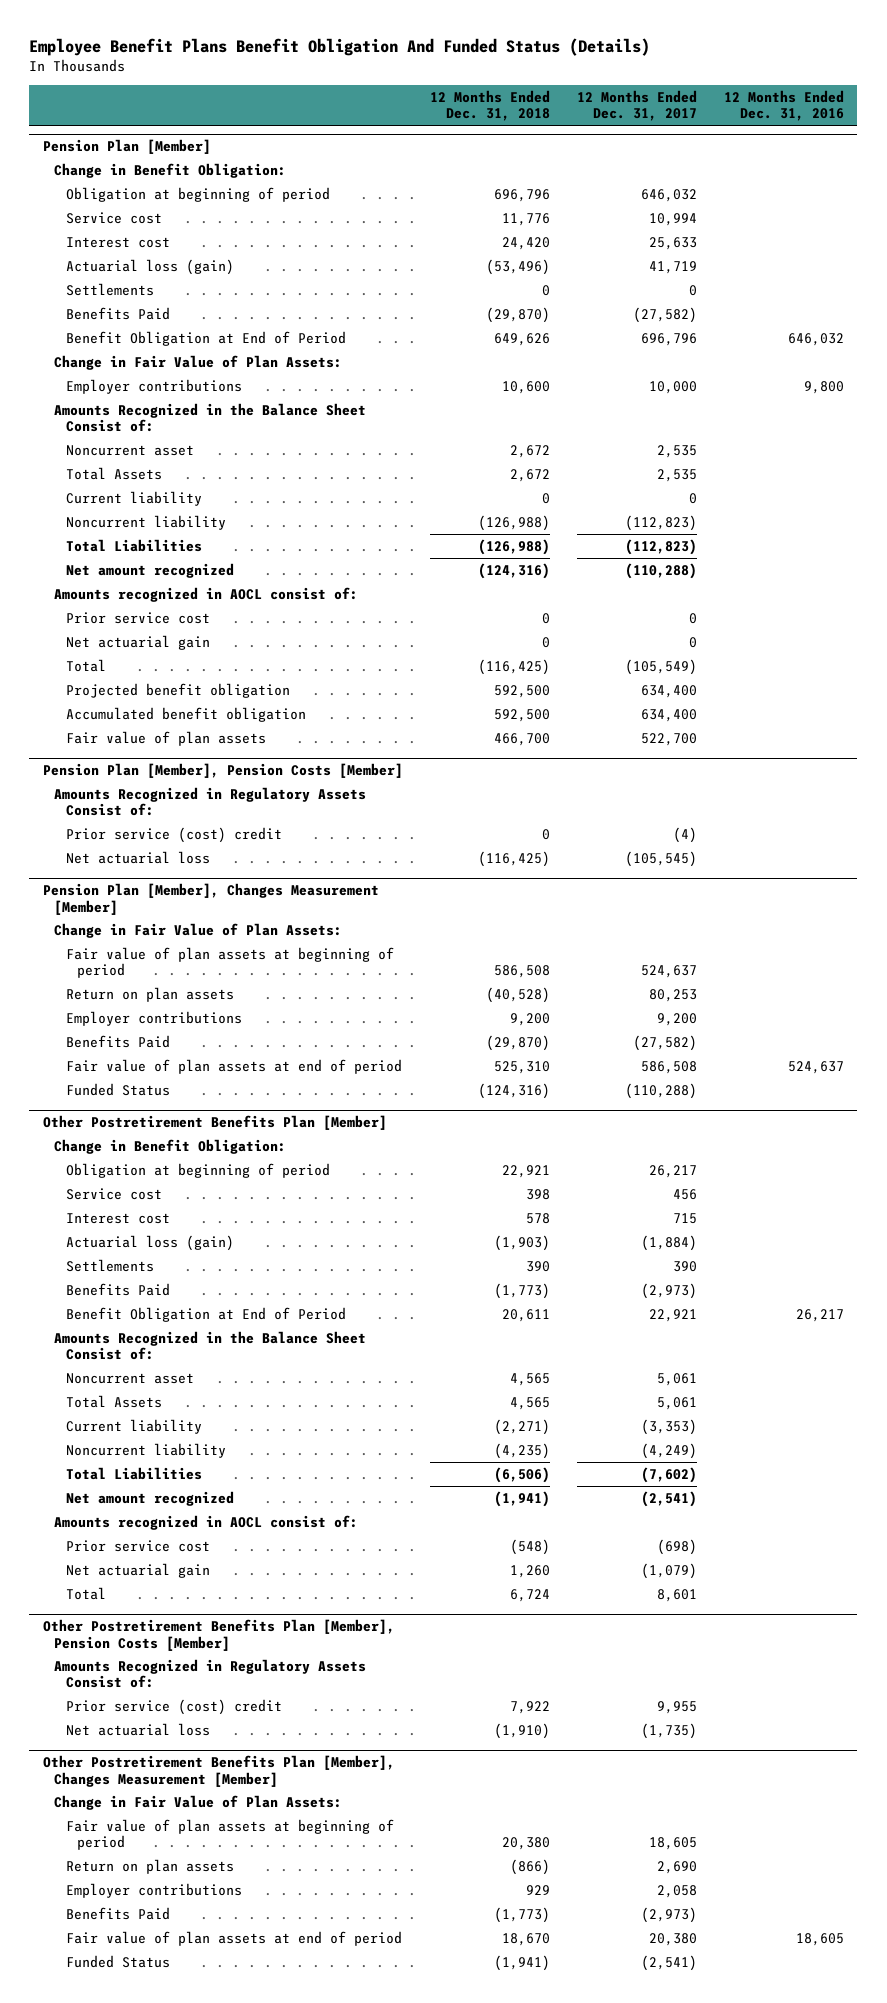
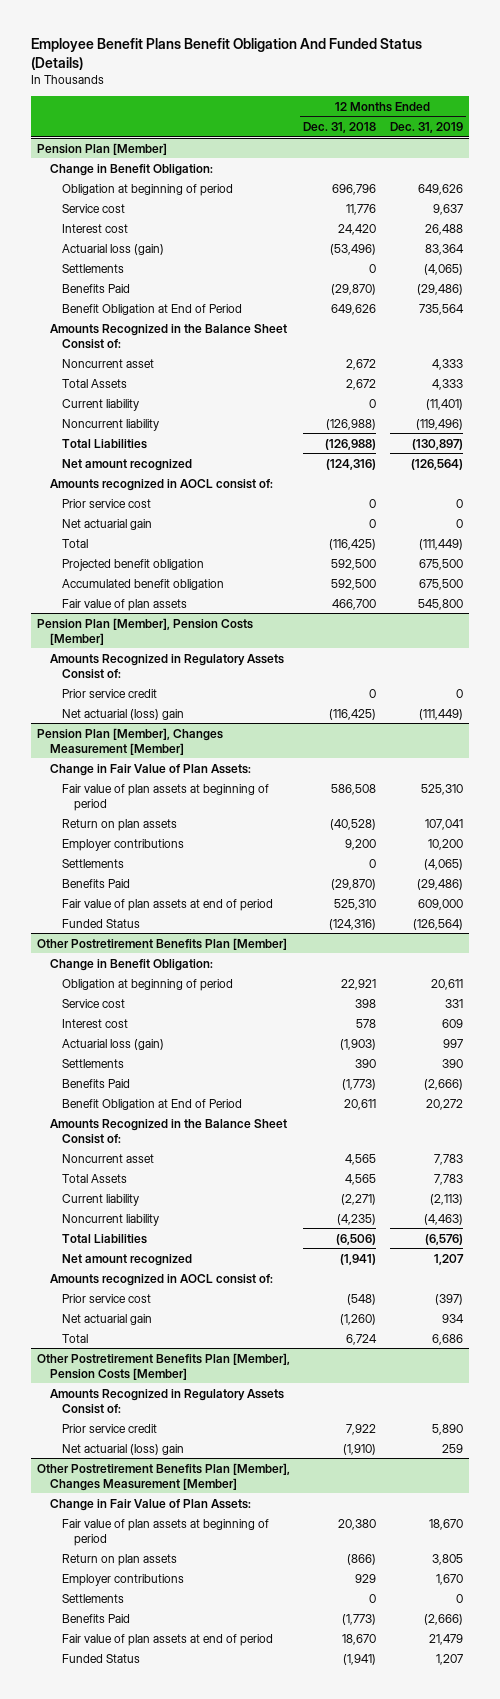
[576,89,697,122] 12 Months Ended Dec. 31, 2017 -> none
[723,89,844,122] 12 Months Ended Dec. 31, 2016 -> none
none -> [389,121,463,133] Dec. 31, 2019
[54,354,343,370] Change in Fair Value of Plan Assets: -> none
[65,378,242,394] Employer contributions -> none
[65,826,282,843] Prior service (cost) credit -> [61,688,157,698] Prior service credit
[65,850,210,864] Net actuarial loss -> [61,708,184,720] Net actuarial (loss) gain
none -> [61,858,124,868] Settlements
[509,1564,550,1578] 1,260 -> [340,1313,377,1325] (1,260)
[65,1698,282,1715] Prior service (cost) credit -> [61,1423,157,1433] Prior service credit
[65,1722,210,1736] Net actuarial loss -> [61,1443,184,1455] Net actuarial (loss) gain
none -> [61,1593,124,1603] Settlements

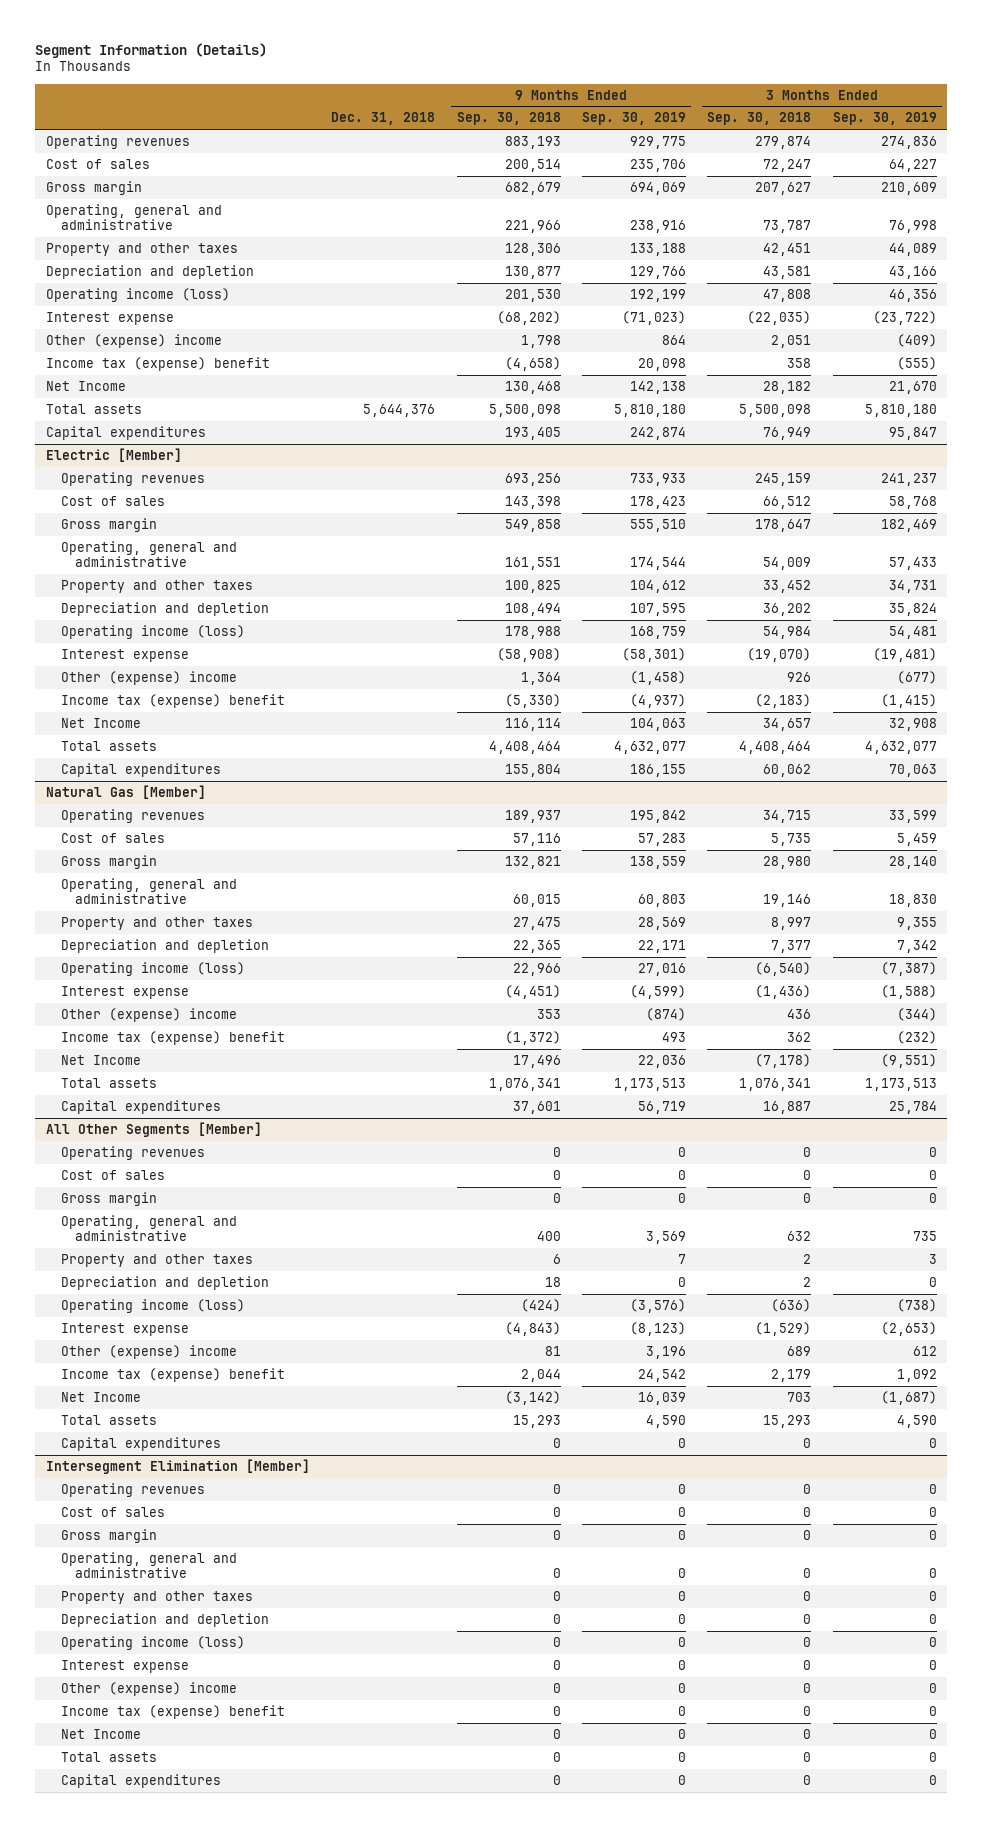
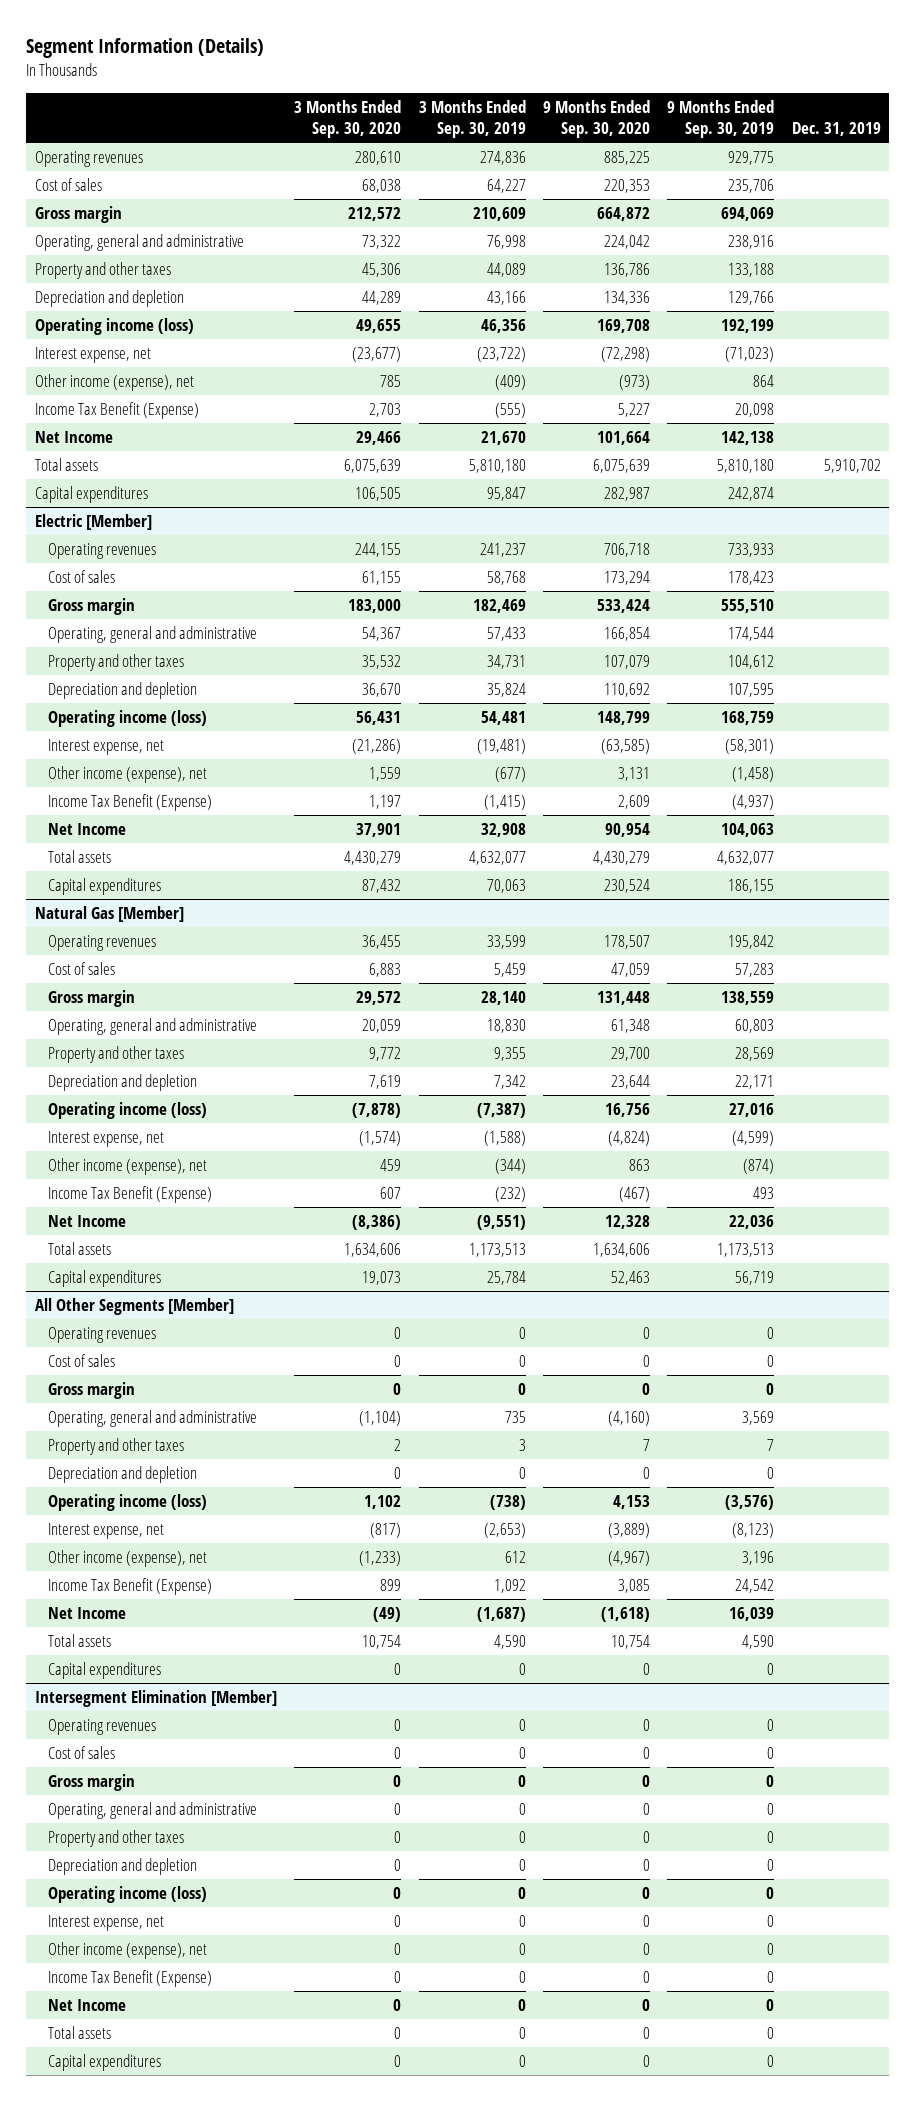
[331,112,436,126] Dec. 31, 2018 -> none
[456,112,561,126] Sep. 30, 2018 -> none
[707,112,812,126] Sep. 30, 2018 -> none
none -> [294,99,402,139] 3 Months Ended Sep. 30, 2020
none -> [542,99,650,139] 9 Months Ended Sep. 30, 2020
none -> [791,122,881,137] Dec. 31, 2019
[45,311,174,325] Interest expense -> [34,347,151,364] Interest expense, net
[45,333,222,348] Other (expense) income -> [34,374,194,392] Other income (expense), net
[45,356,270,371] Income tax (expense) benefit -> [34,402,199,420] Income Tax Benefit (Expense)
[60,648,189,662] Interest expense -> [47,739,164,756] Interest expense, net
[60,670,237,685] Other (expense) income -> [47,766,207,784] Other income (expense), net
[60,693,285,708] Income tax (expense) benefit -> [47,794,212,812] Income Tax Benefit (Expense)
[60,985,189,999] Interest expense -> [47,1131,164,1148] Interest expense, net
[60,1007,237,1022] Other (expense) income -> [47,1158,207,1176] Other income (expense), net
[60,1030,285,1045] Income tax (expense) benefit -> [47,1186,212,1204] Income Tax Benefit (Expense)
[60,1322,189,1336] Interest expense -> [47,1523,164,1540] Interest expense, net
[60,1344,237,1359] Other (expense) income -> [47,1550,207,1568] Other income (expense), net
[60,1367,285,1382] Income tax (expense) benefit -> [47,1578,212,1596] Income Tax Benefit (Expense)
[60,1659,189,1673] Interest expense -> [47,1915,164,1932] Interest expense, net
[60,1681,237,1696] Other (expense) income -> [47,1942,207,1960] Other income (expense), net
[60,1704,285,1719] Income tax (expense) benefit -> [47,1970,212,1988] Income Tax Benefit (Expense)

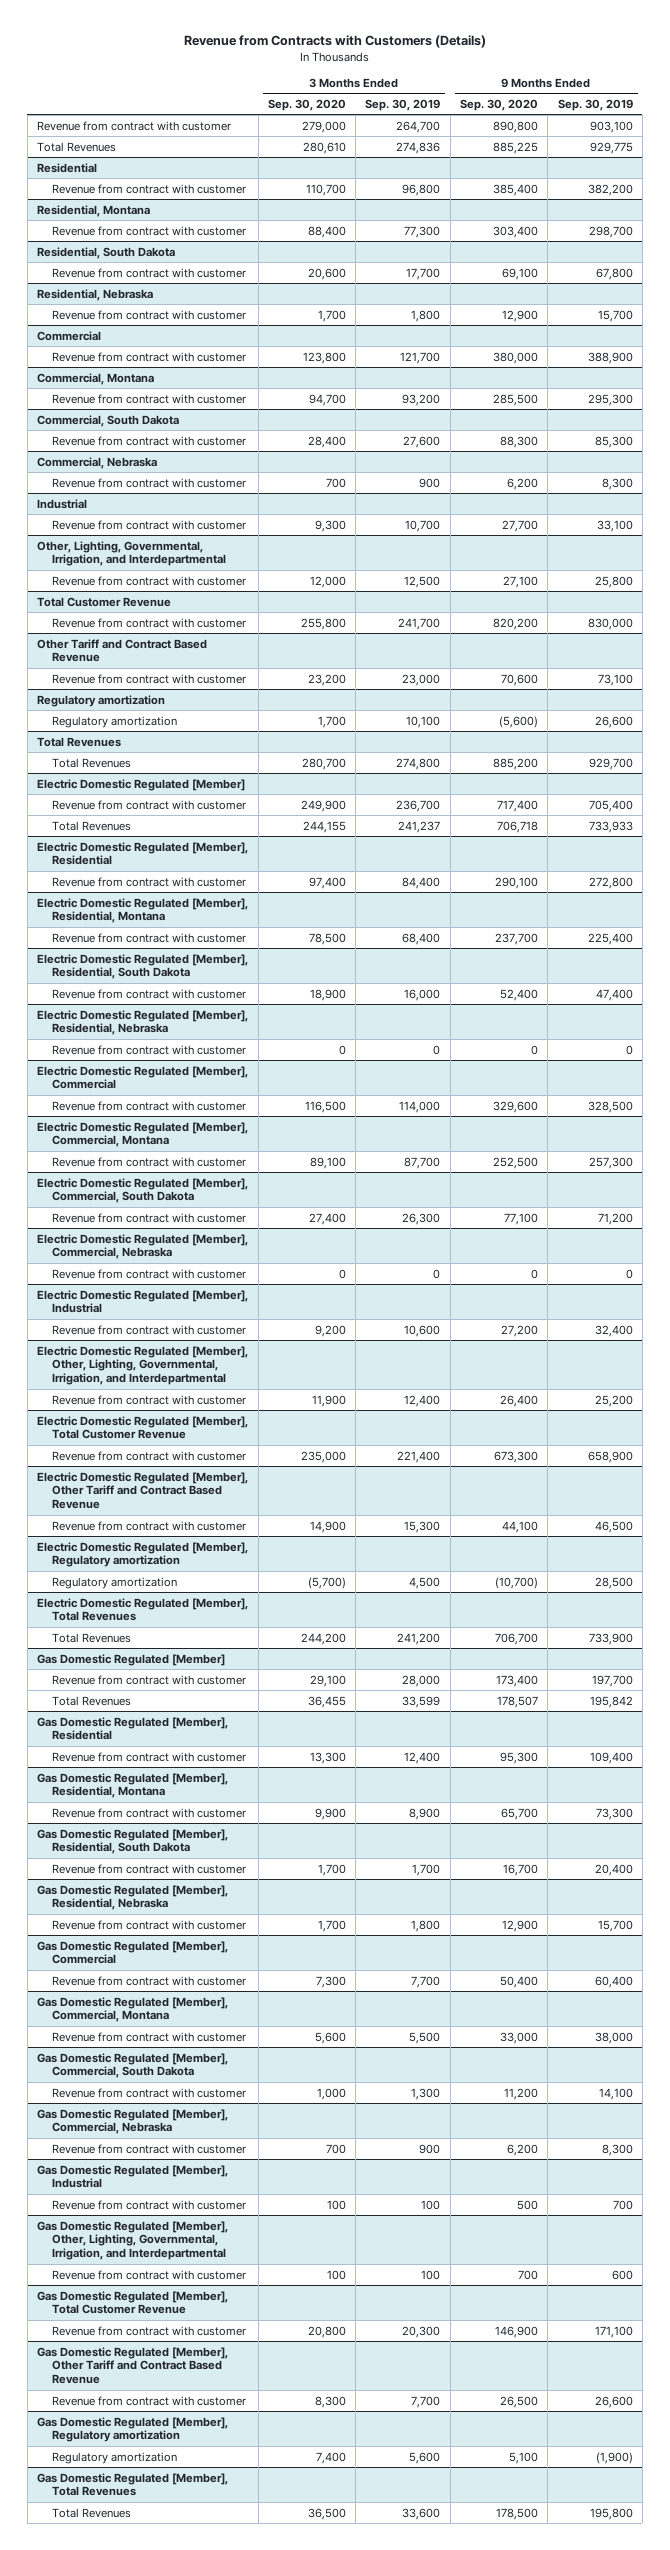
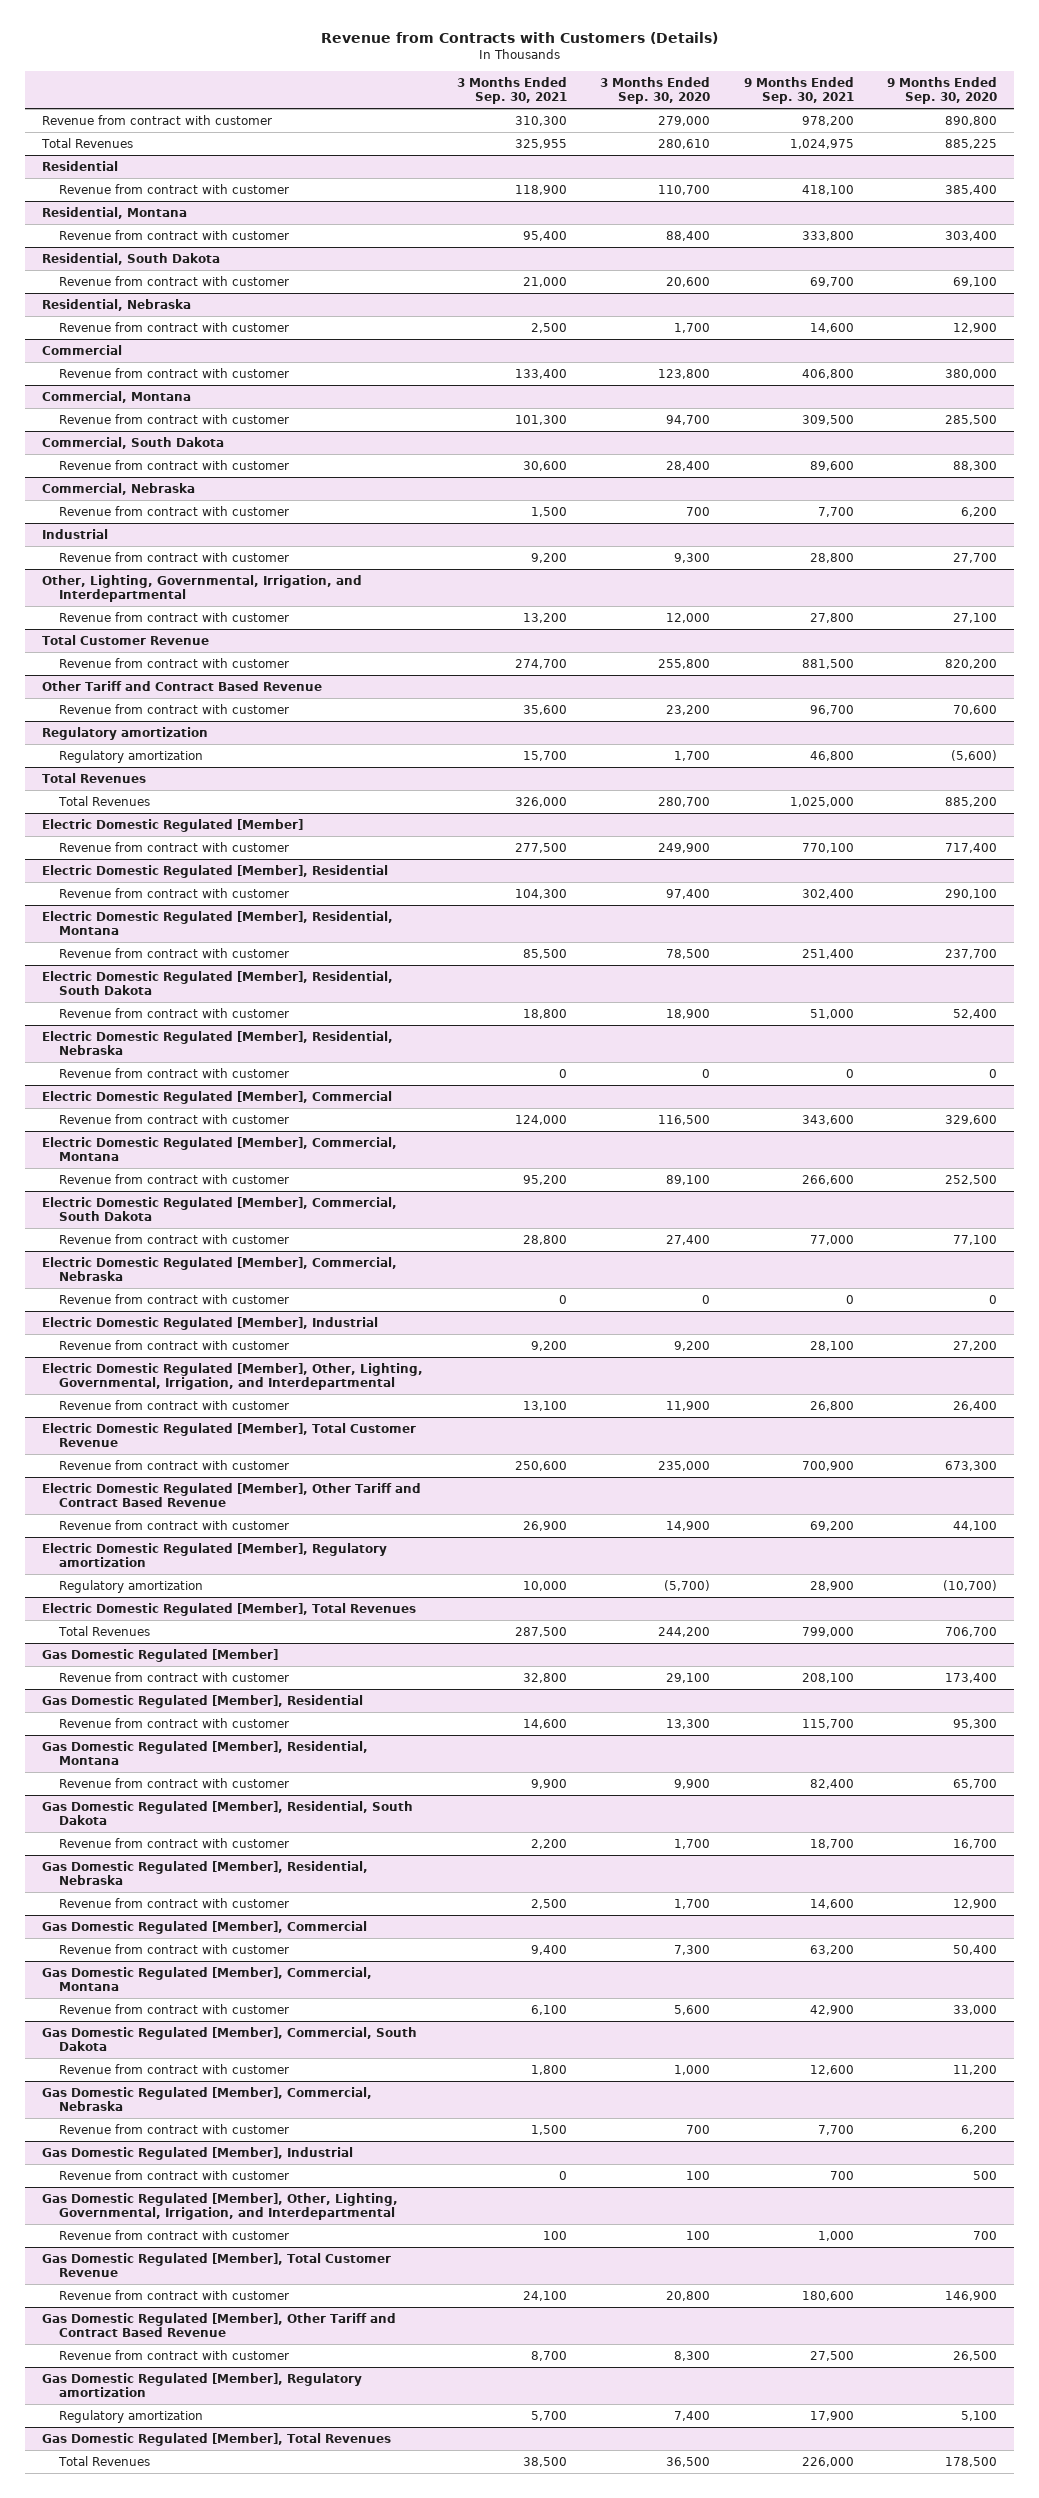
[365,98,441,111] Sep. 30, 2019 -> none
[557,98,633,111] Sep. 30, 2019 -> none
none -> [456,77,567,104] 3 Months Ended Sep. 30, 2021
none -> [743,77,854,104] 9 Months Ended Sep. 30, 2021
[51,820,131,831] Total Revenues -> none
[51,1695,131,1706] Total Revenues -> none

